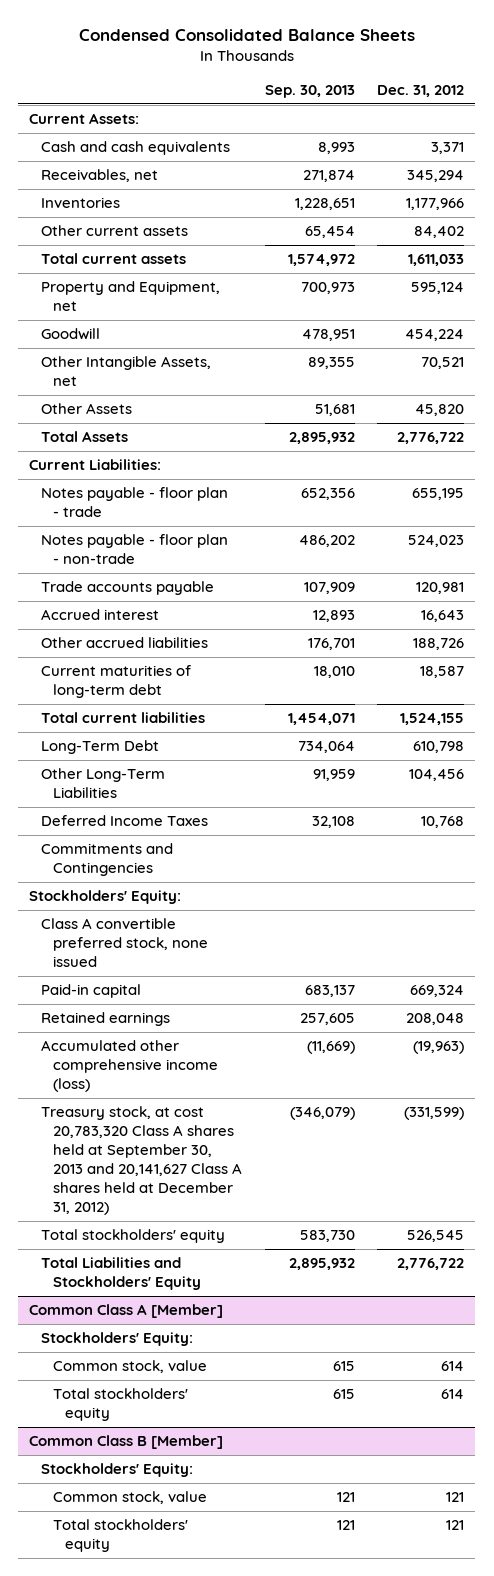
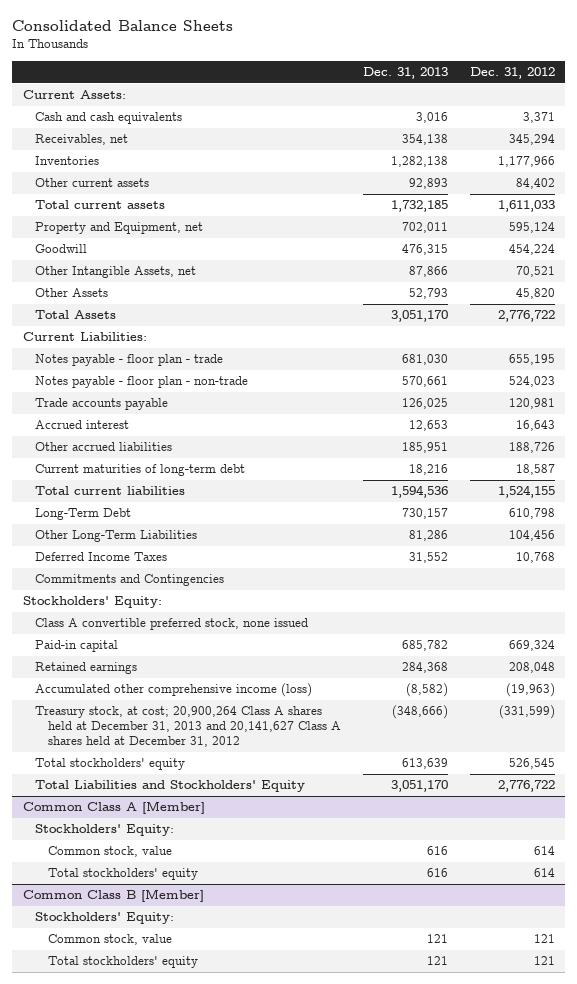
[78,29,415,42] Condensed Consolidated Balance Sheets -> [11,20,233,32] Consolidated Balance Sheets
[264,85,355,99] Sep. 30, 2013 -> none
none -> [362,67,448,80] Dec. 31, 2013
[41,1106,242,1216] Treasury stock, at cost 20,783,320 Class A shares held at September 30, 2013 and 20,141,627 Class A shares held at December 31, 2012) -> [35,706,341,748] Treasury stock, at cost; 20,900,264 Class A shares held at December 31, 2013 and 20,141,627 Class A shares held at December 31, 2012

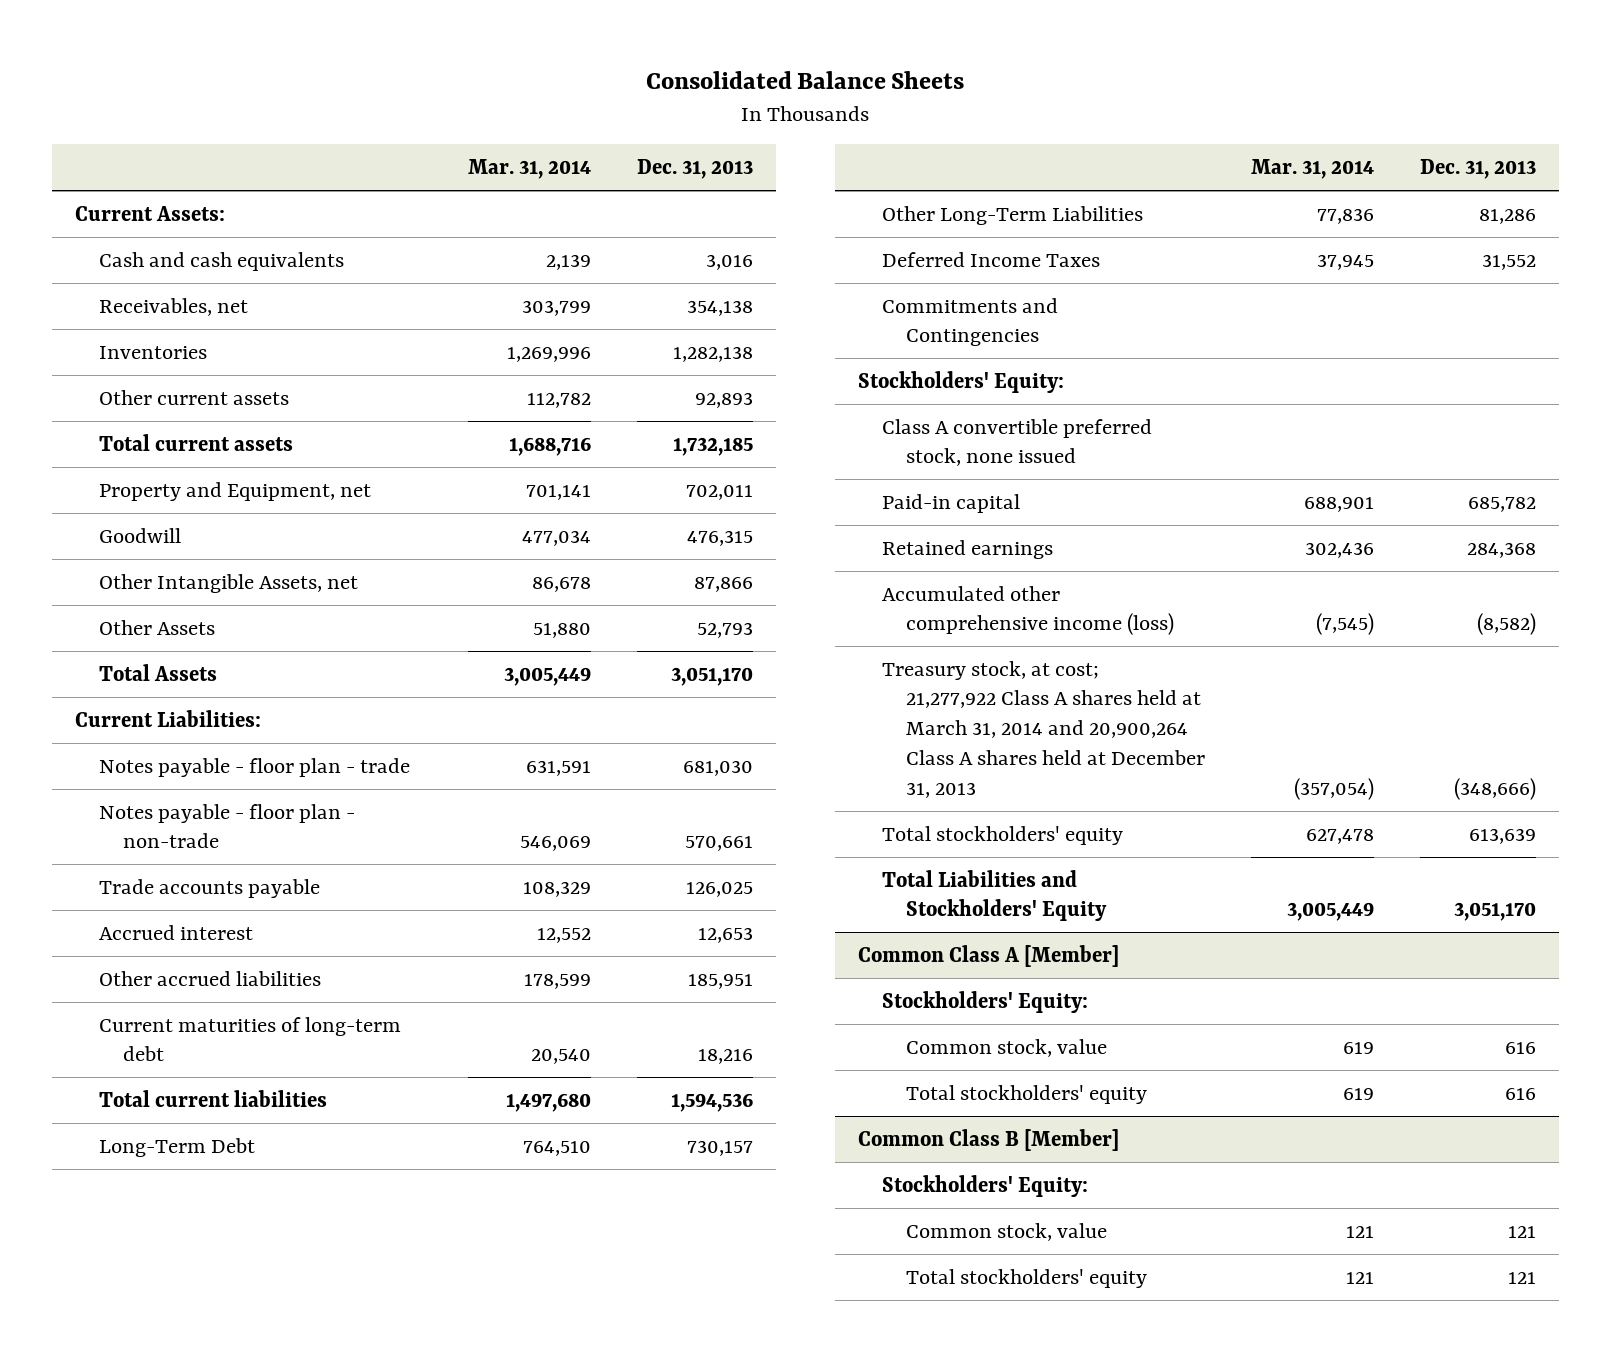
[469,67,555,80] Dec. 31, 2012 -> none
none -> [467,158,591,179] Mar. 31, 2014
[35,706,341,748] Treasury stock, at cost; 20,900,264 Class A shares held at December 31, 2013 and 20,141,627 Class A shares held at December 31, 2012 -> [882,660,1206,798] Treasury stock, at cost; 21,277,922 Class A shares held at March 31, 2014 and 20,900,264 Class A shares held at December 31, 2013

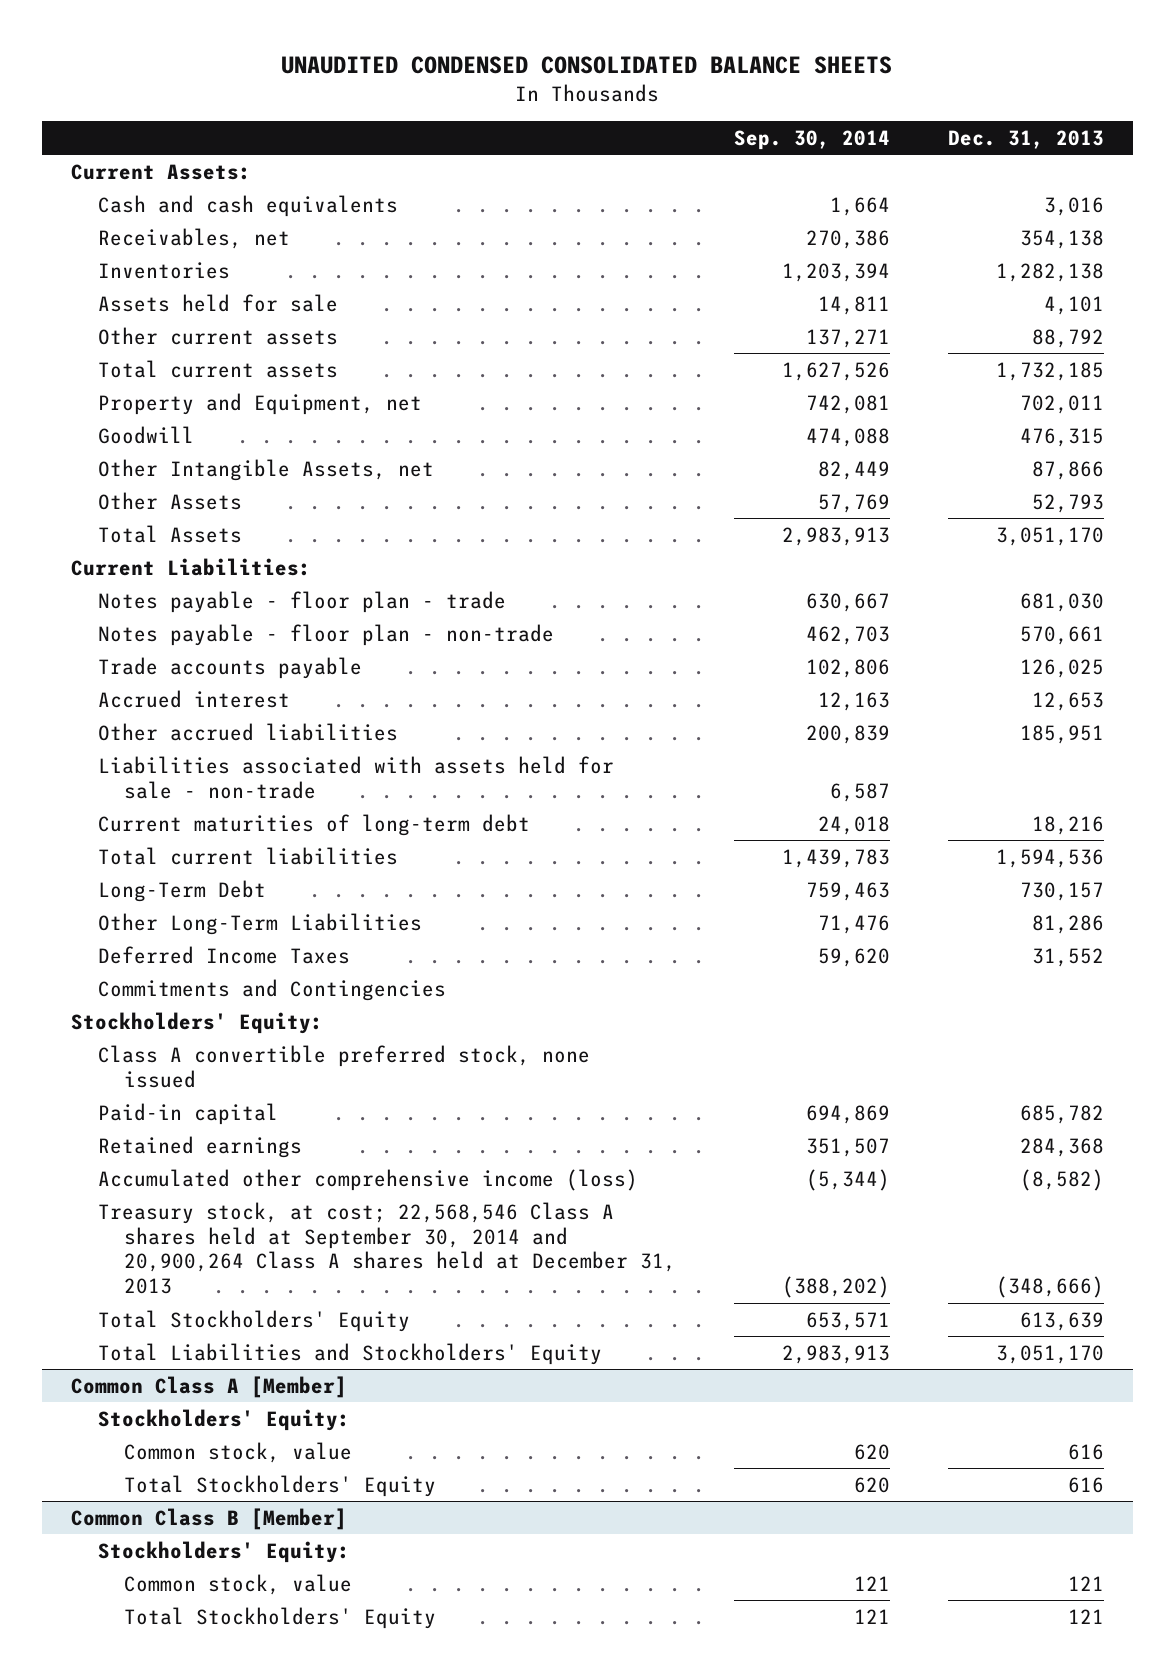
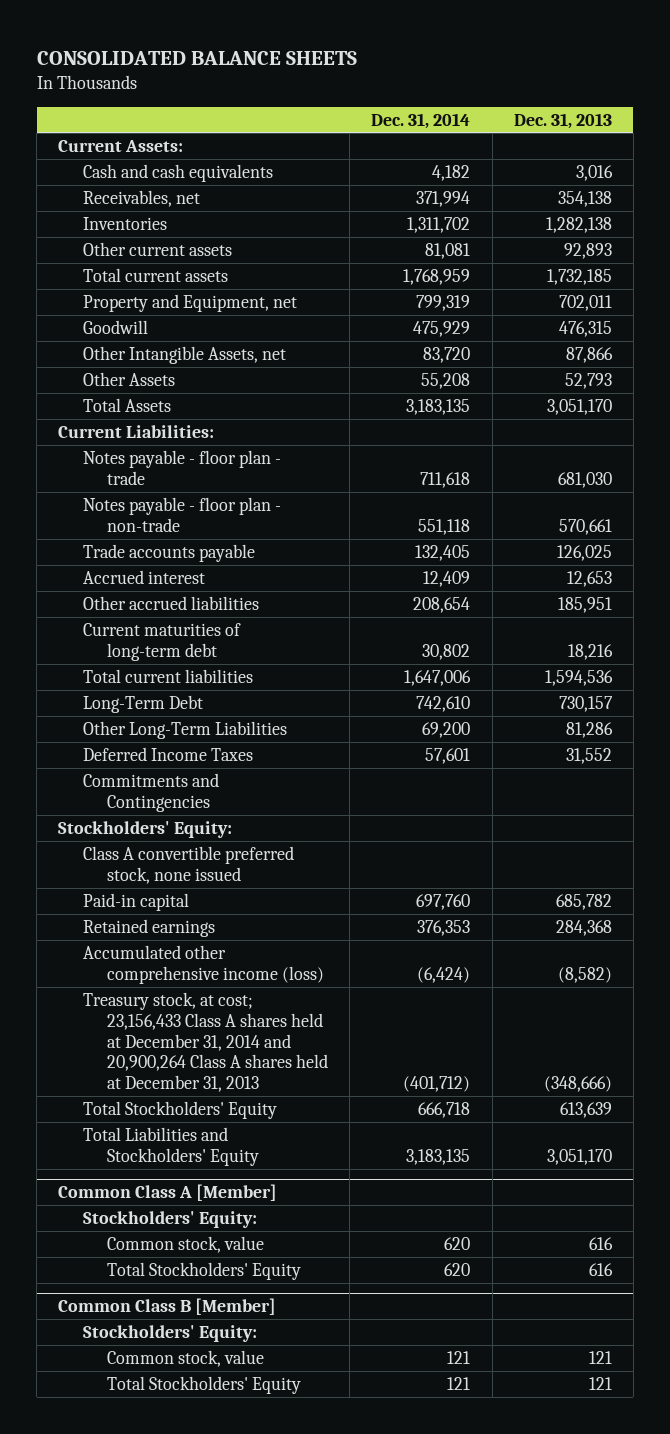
[281,56,893,75] UNAUDITED CONDENSED CONSOLIDATED BALANCE SHEETS -> [36,50,357,65] CONSOLIDATED BALANCE SHEETS
[734,129,891,150] Sep. 30, 2014 -> none
none -> [371,112,471,129] Dec. 31, 2014
[97,293,338,312] Assets held for sale -> none
[1031,328,1104,348] 88,792 -> [563,242,612,259] 92,893
[97,755,614,799] Liabilities associated with assets held for sale - non-trade -> none
[97,1201,677,1295] Treasury stock, at cost; 22,568,546 Class A shares held at September 30, 2014 and 20,900,264 Class A shares held at December 31, 2013 -> [82,991,329,1093] Treasury stock, at cost; 23,156,433 Class A shares held at December 31, 2014 and 20,900,264 Class A shares held at December 31, 2013

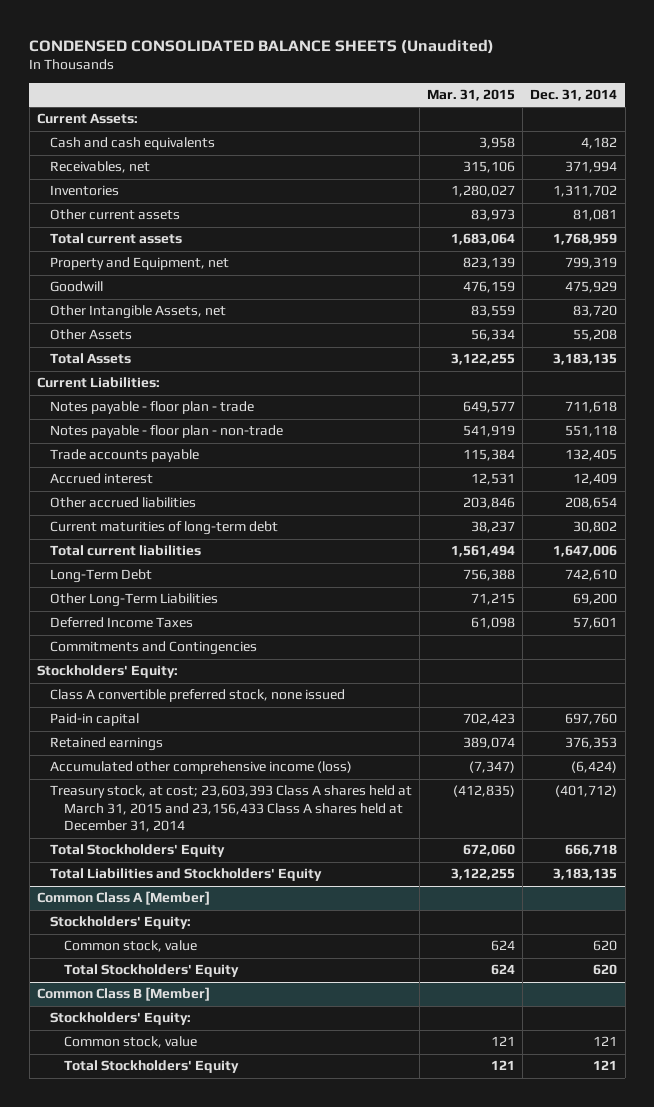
[36,50,357,65] CONSOLIDATED BALANCE SHEETS -> [29,38,495,54] CONDENSED CONSOLIDATED BALANCE SHEETS (Unaudited)
[513,112,612,129] Dec. 31, 2013 -> none
none -> [427,89,516,102] Mar. 31, 2015
[82,991,329,1093] Treasury stock, at cost; 23,156,433 Class A shares held at December 31, 2014 and 20,900,264 Class A shares held at December 31, 2013 -> [50,785,413,833] Treasury stock, at cost; 23,603,393 Class A shares held at March 31, 2015 and 23,156,433 Class A shares held at December 31, 2014

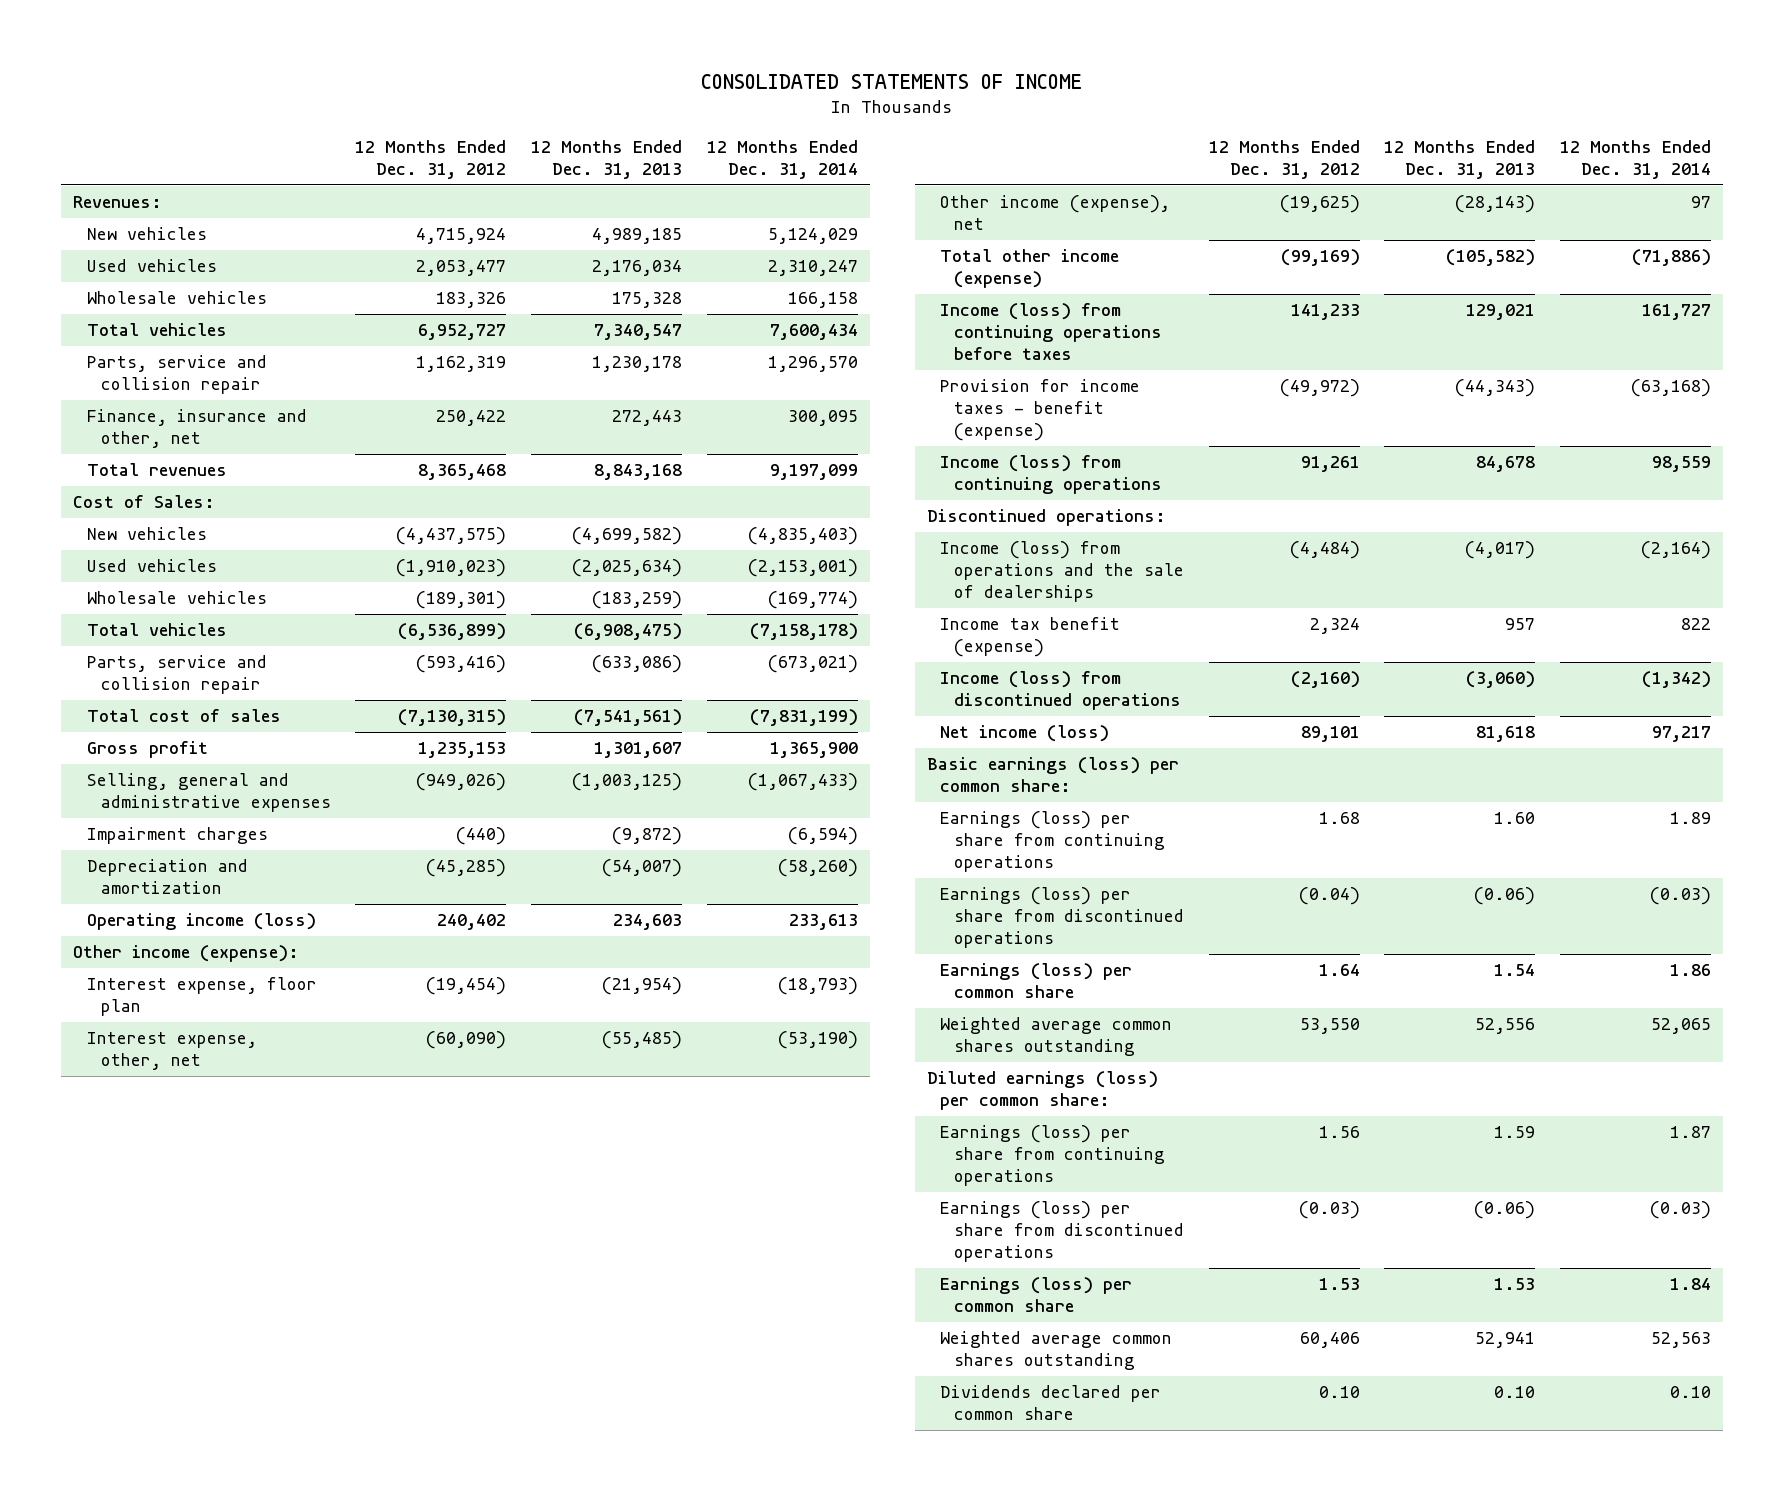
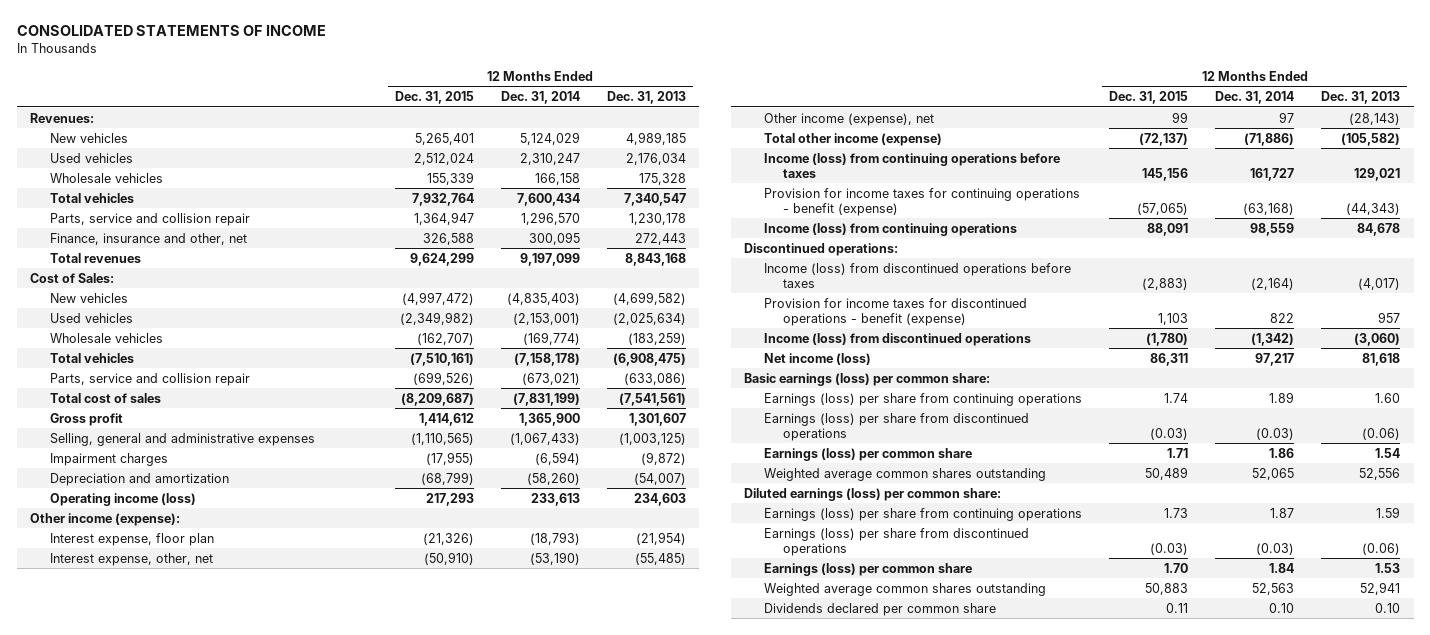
[355,140,507,179] 12 Months Ended Dec. 31, 2012 -> none
none -> [394,91,474,105] Dec. 31, 2015
[940,379,1141,441] Provision for income taxes - benefit (expense) -> [763,187,1080,216] Provision for income taxes for continuing operations - benefit (expense)
[940,541,1184,602] Income (loss) from operations and the sale of dealerships -> [763,262,1071,288] Income (loss) from discontinued operations before taxes
[940,617,1121,657] Income tax benefit (expense) -> [763,297,1027,326] Provision for income taxes for discontinued operations - benefit (expense)

